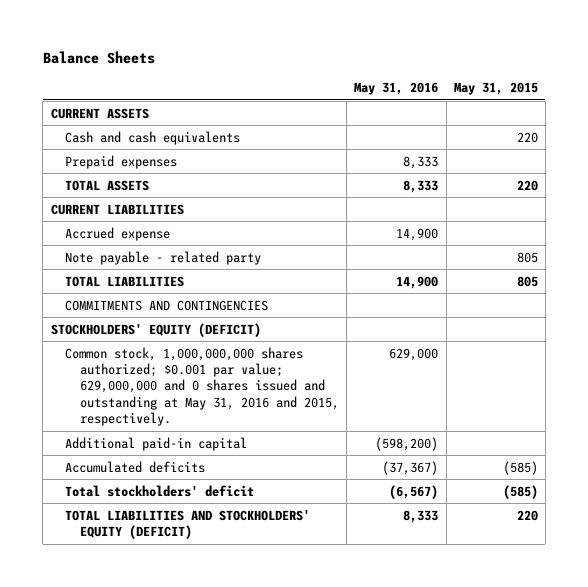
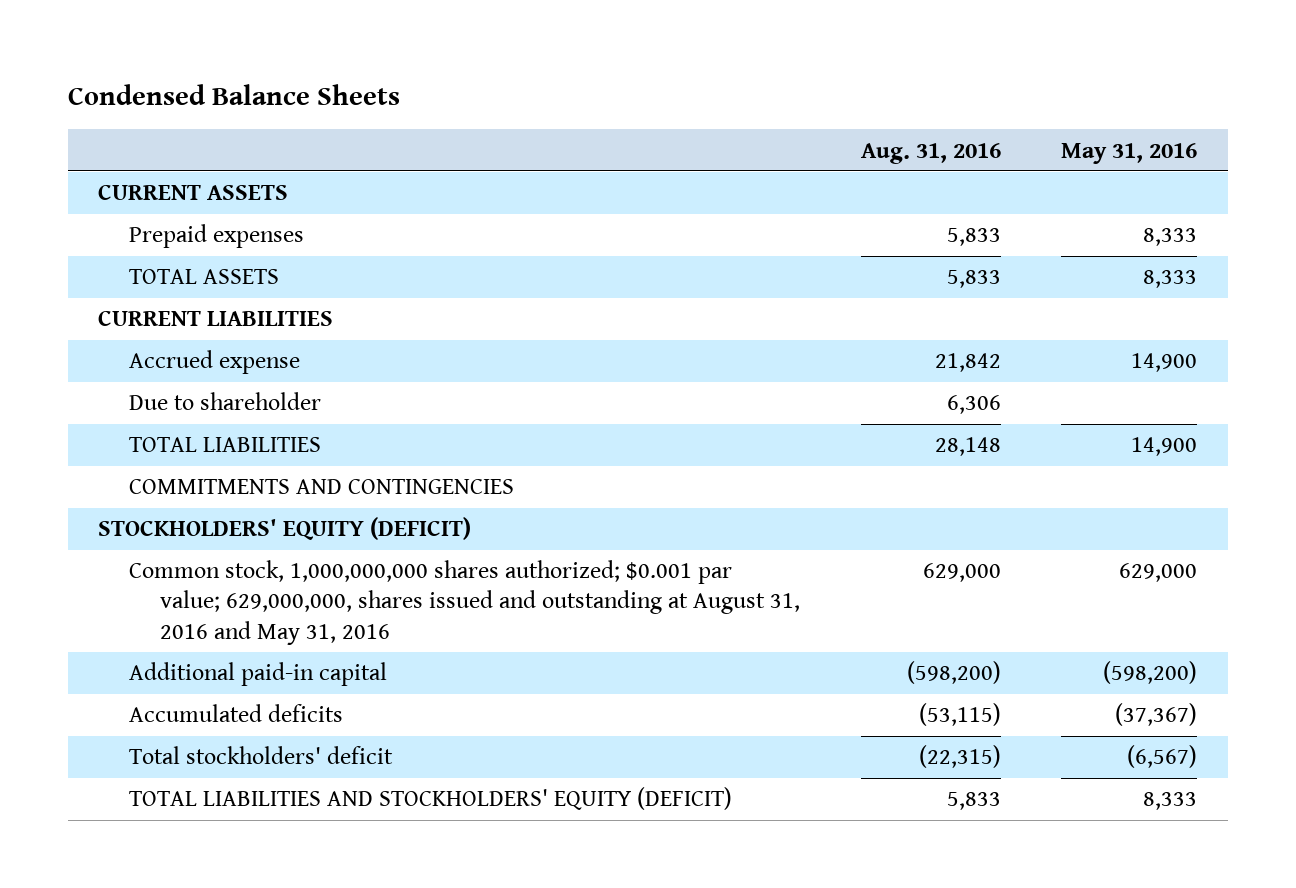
[42,50,155,64] Balance Sheets -> [67,84,400,106] Condensed Balance Sheets
[453,82,538,96] May 31, 2015 -> none
none -> [860,142,1001,164] Aug. 31, 2016
[65,130,241,145] Cash and cash equivalents -> none
[65,250,262,265] Note payable - related party -> none
none -> [129,392,322,411] Due to shareholder
[65,346,340,427] Common stock, 1,000,000,000 shares authorized; $0.001 par value; 629,000,000 and 0 shares issued and outstanding at May 31, 2016 and 2015, respectively. -> [129,560,801,645] Common stock, 1,000,000,000 shares authorized; $0.001 par value; 629,000,000, shares issued and outstanding at August 31, 2016 and May 31, 2016

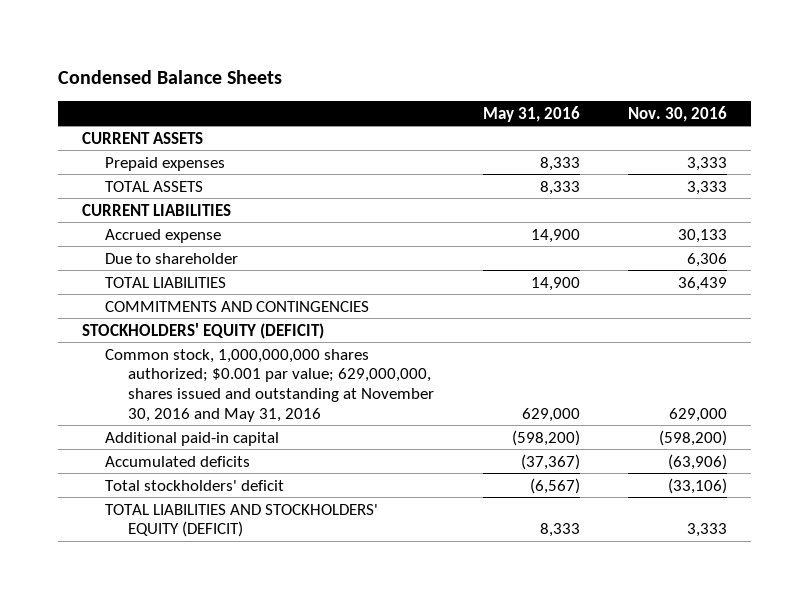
[860,142,1001,164] Aug. 31, 2016 -> none
none -> [628,105,728,122] Nov. 30, 2016
[129,560,801,645] Common stock, 1,000,000,000 shares authorized; $0.001 par value; 629,000,000, shares issued and outstanding at August 31, 2016 and May 31, 2016 -> [105,348,435,422] Common stock, 1,000,000,000 shares authorized; $0.001 par value; 629,000,000, shares issued and outstanding at November 30, 2016 and May 31, 2016

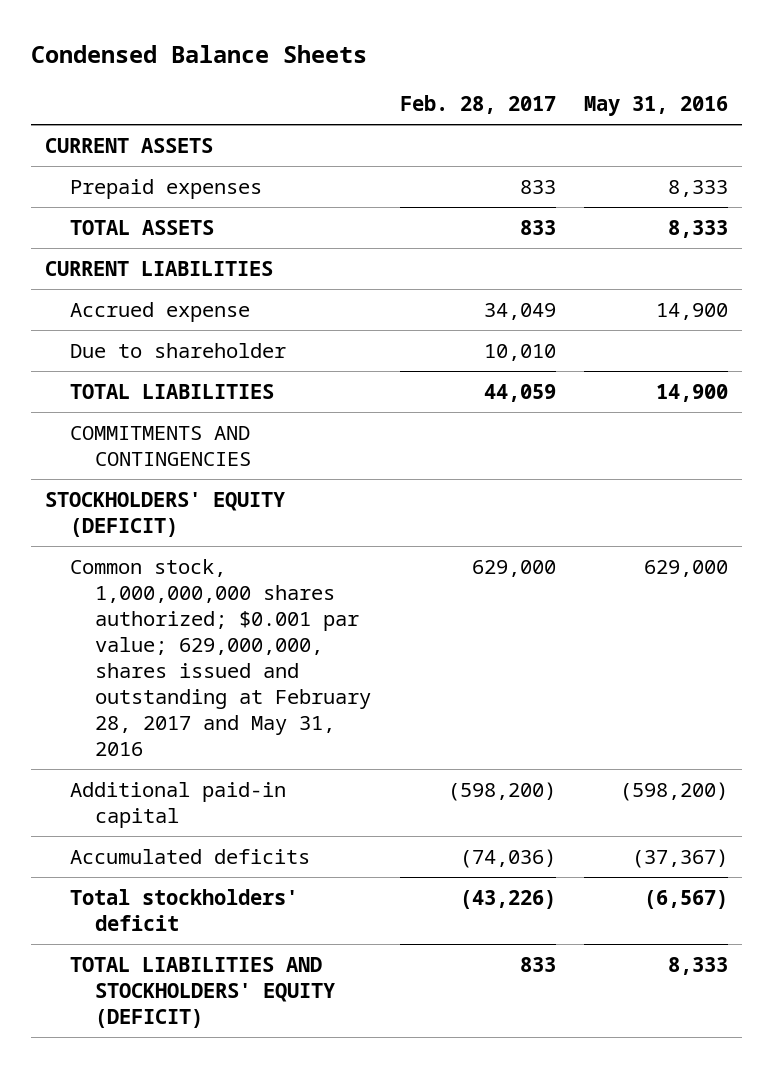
[628,105,728,122] Nov. 30, 2016 -> none
none -> [399,95,556,115] Feb. 28, 2017
[105,348,435,422] Common stock, 1,000,000,000 shares authorized; $0.001 par value; 629,000,000, shares issued and outstanding at November 30, 2016 and May 31, 2016 -> [70,558,372,756] Common stock, 1,000,000,000 shares authorized; $0.001 par value; 629,000,000, shares issued and outstanding at February 28, 2017 and May 31, 2016

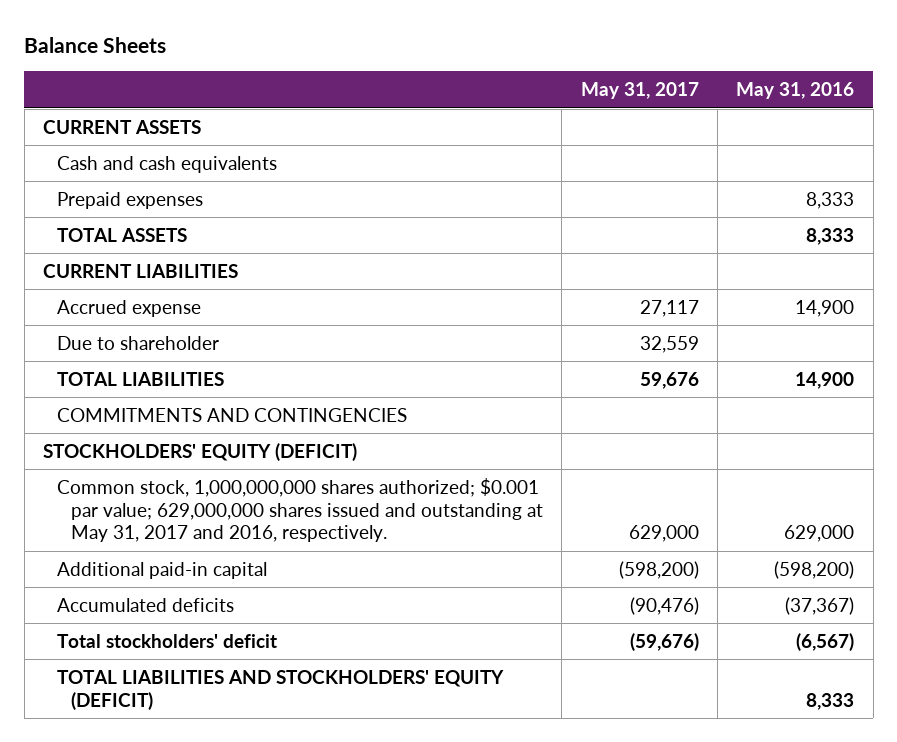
[30,44,367,63] Condensed Balance Sheets -> [24,36,167,53] Balance Sheets
[399,95,556,115] Feb. 28, 2017 -> none
none -> [580,82,699,100] May 31, 2017
none -> [57,155,278,173] Cash and cash equivalents
[70,558,372,756] Common stock, 1,000,000,000 shares authorized; $0.001 par value; 629,000,000, shares issued and outstanding at February 28, 2017 and May 31, 2016 -> [57,477,544,543] Common stock, 1,000,000,000 shares authorized; $0.001 par value; 629,000,000 shares issued and outstanding at May 31, 2017 and 2016, respectively.

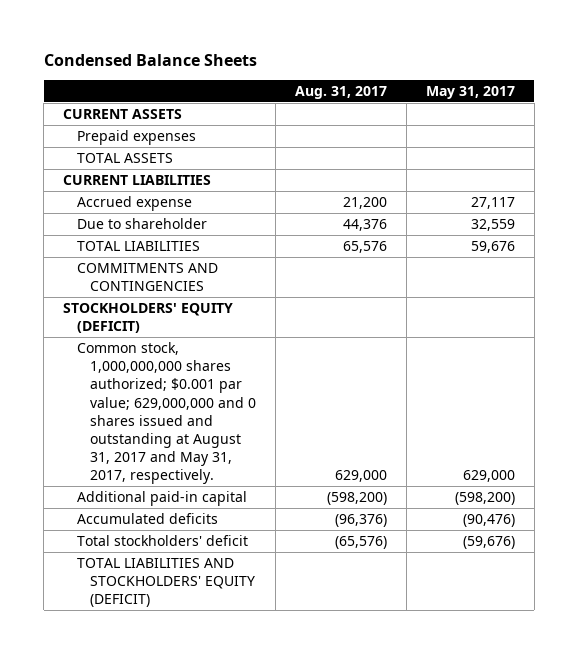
[24,36,167,53] Balance Sheets -> [43,53,257,66] Condensed Balance Sheets
[736,82,855,100] May 31, 2016 -> none
none -> [295,85,388,99] Aug. 31, 2017
[57,155,278,173] Cash and cash equivalents -> none
[57,477,544,543] Common stock, 1,000,000,000 shares authorized; $0.001 par value; 629,000,000 shares issued and outstanding at May 31, 2017 and 2016, respectively. -> [76,341,257,485] Common stock, 1,000,000,000 shares authorized; $0.001 par value; 629,000,000 and 0 shares issued and outstanding at August 31, 2017 and May 31, 2017, respectively.

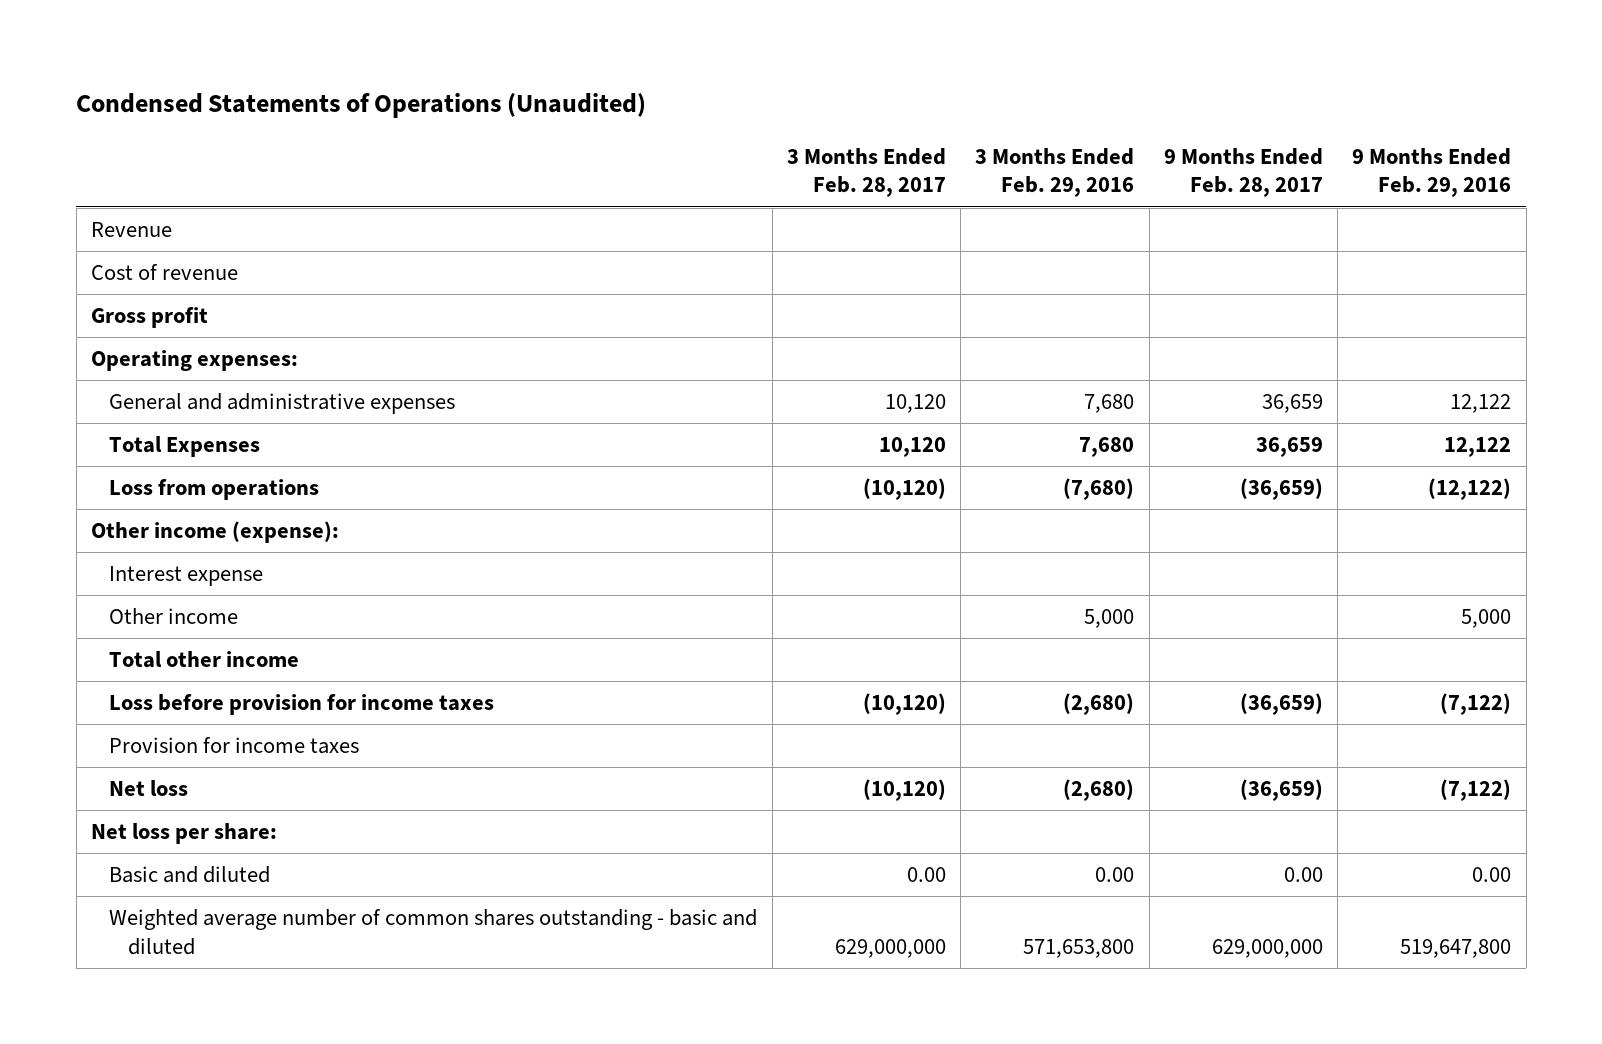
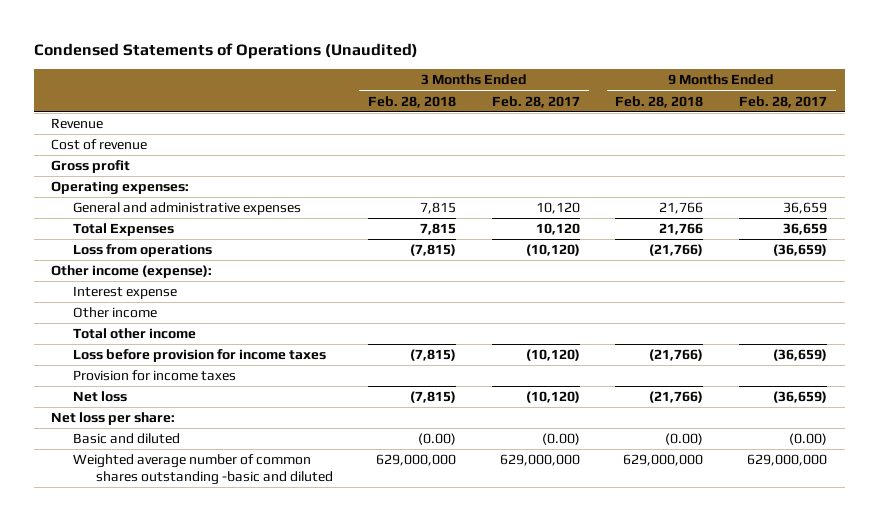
[975,147,1135,198] 3 Months Ended Feb. 29, 2016 -> none
[1352,147,1512,198] 9 Months Ended Feb. 29, 2016 -> none
none -> [368,95,457,108] Feb. 28, 2018
none -> [615,95,704,108] Feb. 28, 2018
[906,867,946,883] 0.00 -> [541,433,580,446] (0.00)
[1283,867,1323,883] 0.00 -> [789,433,828,446] (0.00)
[109,909,758,956] Weighted average number of common shares outstanding - basic and diluted -> [73,454,333,485] Weighted average number of common shares outstanding -basic and diluted

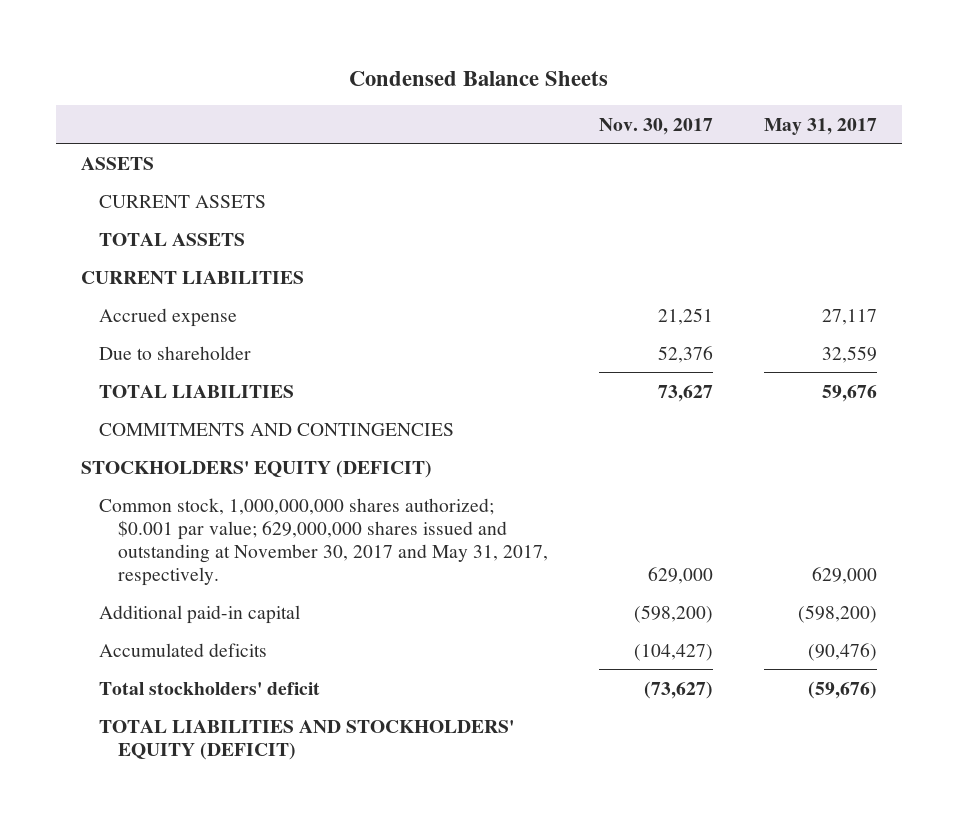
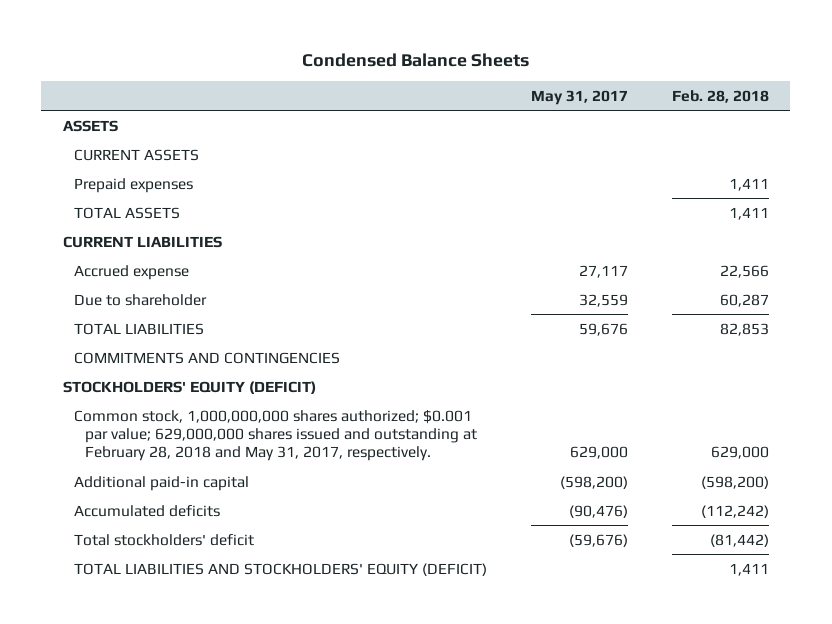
[598,117,713,135] Nov. 30, 2017 -> none
none -> [671,90,769,104] Feb. 28, 2018
none -> [74,177,194,193] Prepaid expenses
[99,497,548,586] Common stock, 1,000,000,000 shares authorized; $0.001 par value; 629,000,000 shares issued and outstanding at November 30, 2017 and May 31, 2017, respectively. -> [74,409,478,462] Common stock, 1,000,000,000 shares authorized; $0.001 par value; 629,000,000 shares issued and outstanding at February 28, 2018 and May 31, 2017, respectively.

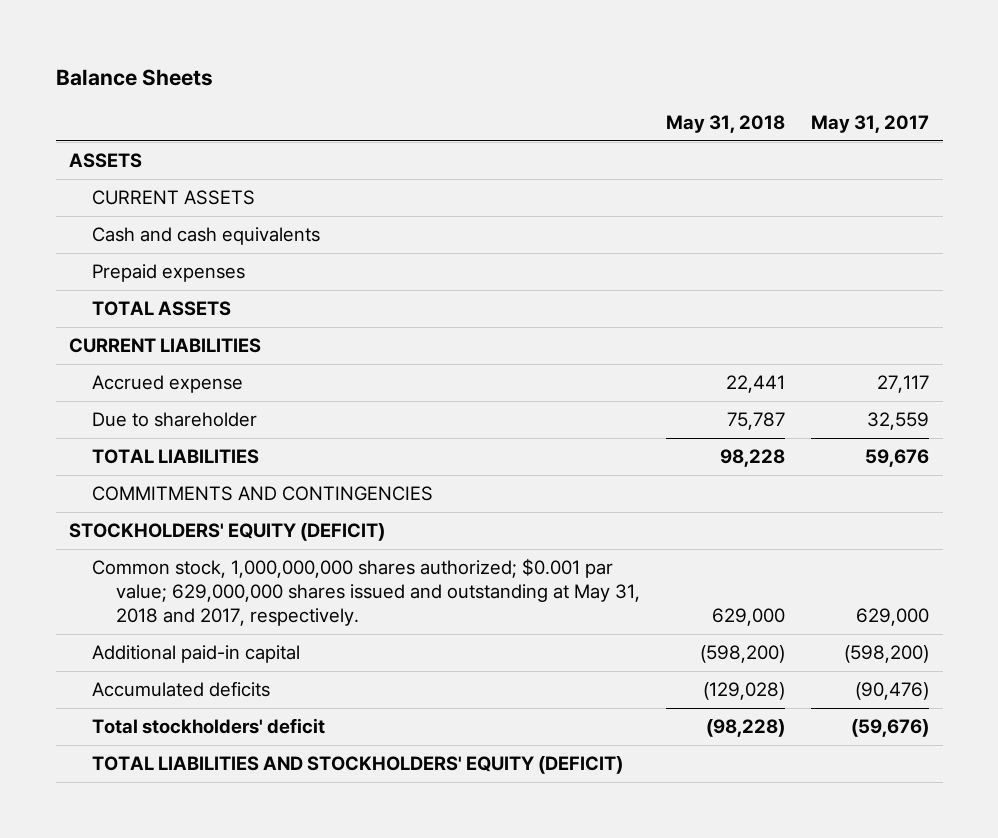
[301,52,529,67] Condensed Balance Sheets -> [55,68,213,86] Balance Sheets
[671,90,769,104] Feb. 28, 2018 -> none
none -> [666,114,786,133] May 31, 2018
none -> [92,227,321,246] Cash and cash equivalents
[74,409,478,462] Common stock, 1,000,000,000 shares authorized; $0.001 par value; 629,000,000 shares issued and outstanding at February 28, 2018 and May 31, 2017, respectively. -> [92,558,640,626] Common stock, 1,000,000,000 shares authorized; $0.001 par value; 629,000,000 shares issued and outstanding at May 31, 2018 and 2017, respectively.

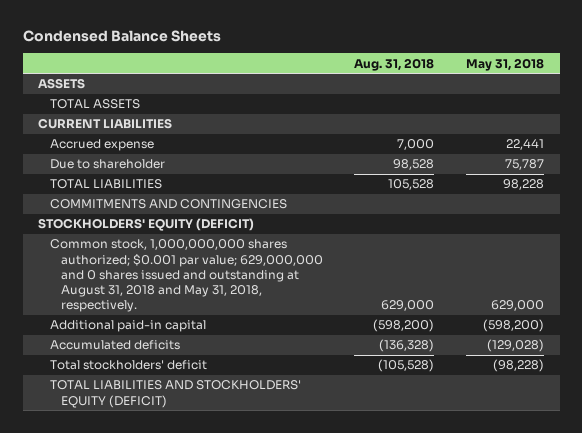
[55,68,213,86] Balance Sheets -> [22,30,221,43] Condensed Balance Sheets
[811,114,930,133] May 31, 2017 -> none
none -> [354,57,435,71] Aug. 31, 2018
[92,190,256,206] CURRENT ASSETS -> none
[92,227,321,246] Cash and cash equivalents -> none
[92,264,246,283] Prepaid expenses -> none
[92,558,640,626] Common stock, 1,000,000,000 shares authorized; $0.001 par value; 629,000,000 shares issued and outstanding at May 31, 2018 and 2017, respectively. -> [49,239,324,313] Common stock, 1,000,000,000 shares authorized; $0.001 par value; 629,000,000 and 0 shares issued and outstanding at August 31, 2018 and May 31, 2018, respectively.

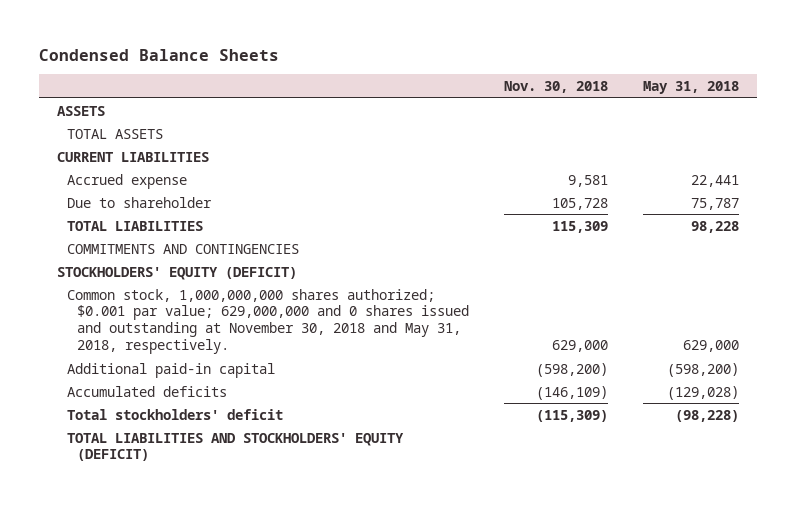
[354,57,435,71] Aug. 31, 2018 -> none
none -> [504,80,609,93] Nov. 30, 2018
[49,239,324,313] Common stock, 1,000,000,000 shares authorized; $0.001 par value; 629,000,000 and 0 shares issued and outstanding at August 31, 2018 and May 31, 2018, respectively. -> [67,288,470,355] Common stock, 1,000,000,000 shares authorized; $0.001 par value; 629,000,000 and 0 shares issued and outstanding at November 30, 2018 and May 31, 2018, respectively.

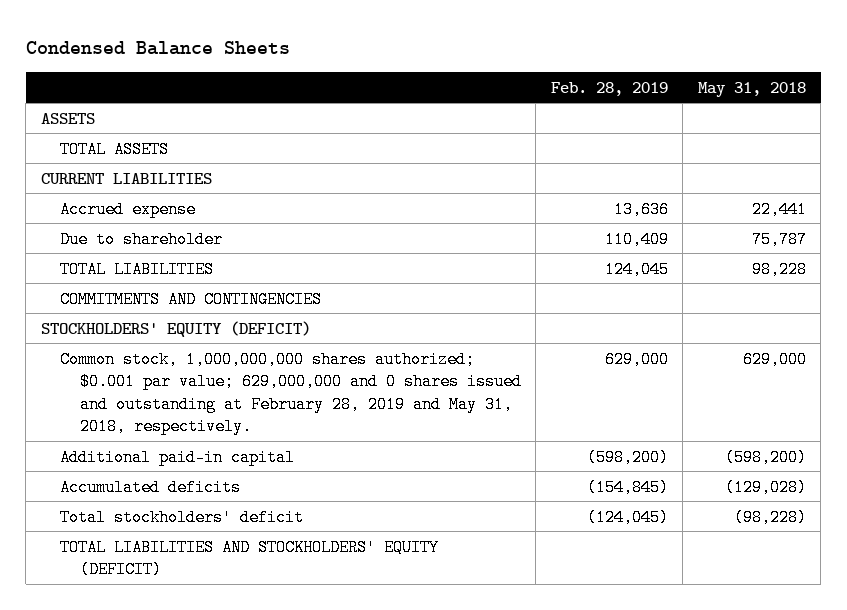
[504,80,609,93] Nov. 30, 2018 -> none
none -> [550,81,668,96] Feb. 28, 2019
[67,288,470,355] Common stock, 1,000,000,000 shares authorized; $0.001 par value; 629,000,000 and 0 shares issued and outstanding at November 30, 2018 and May 31, 2018, respectively. -> [60,350,522,435] Common stock, 1,000,000,000 shares authorized; $0.001 par value; 629,000,000 and 0 shares issued and outstanding at February 28, 2019 and May 31, 2018, respectively.

